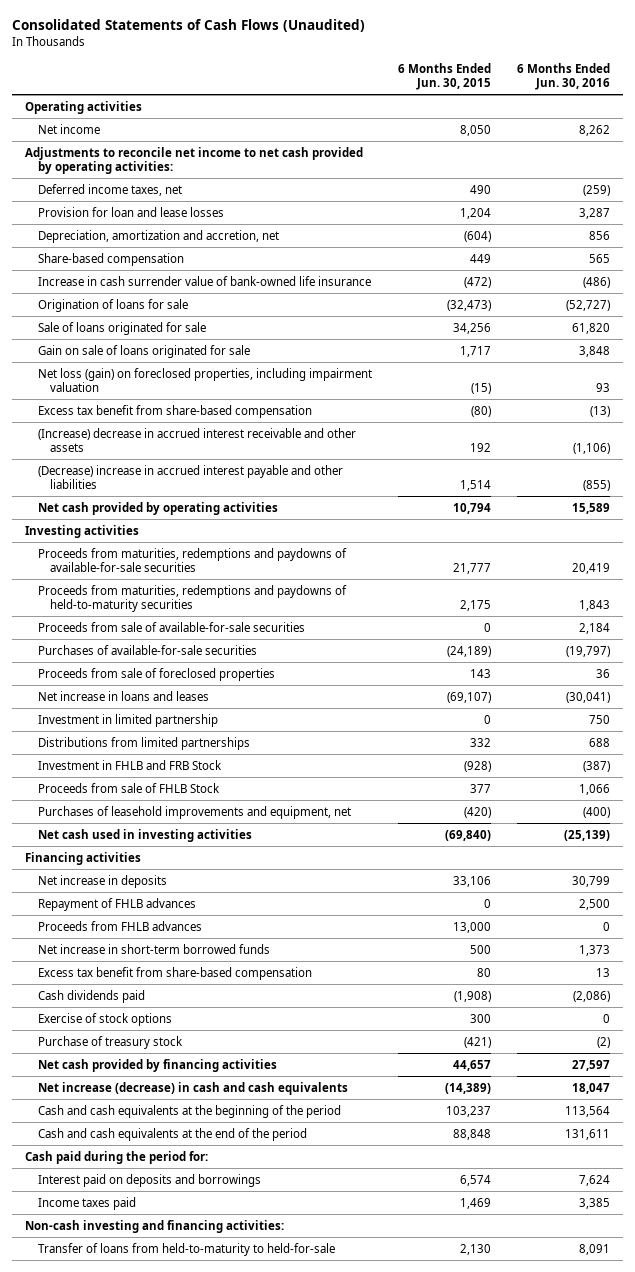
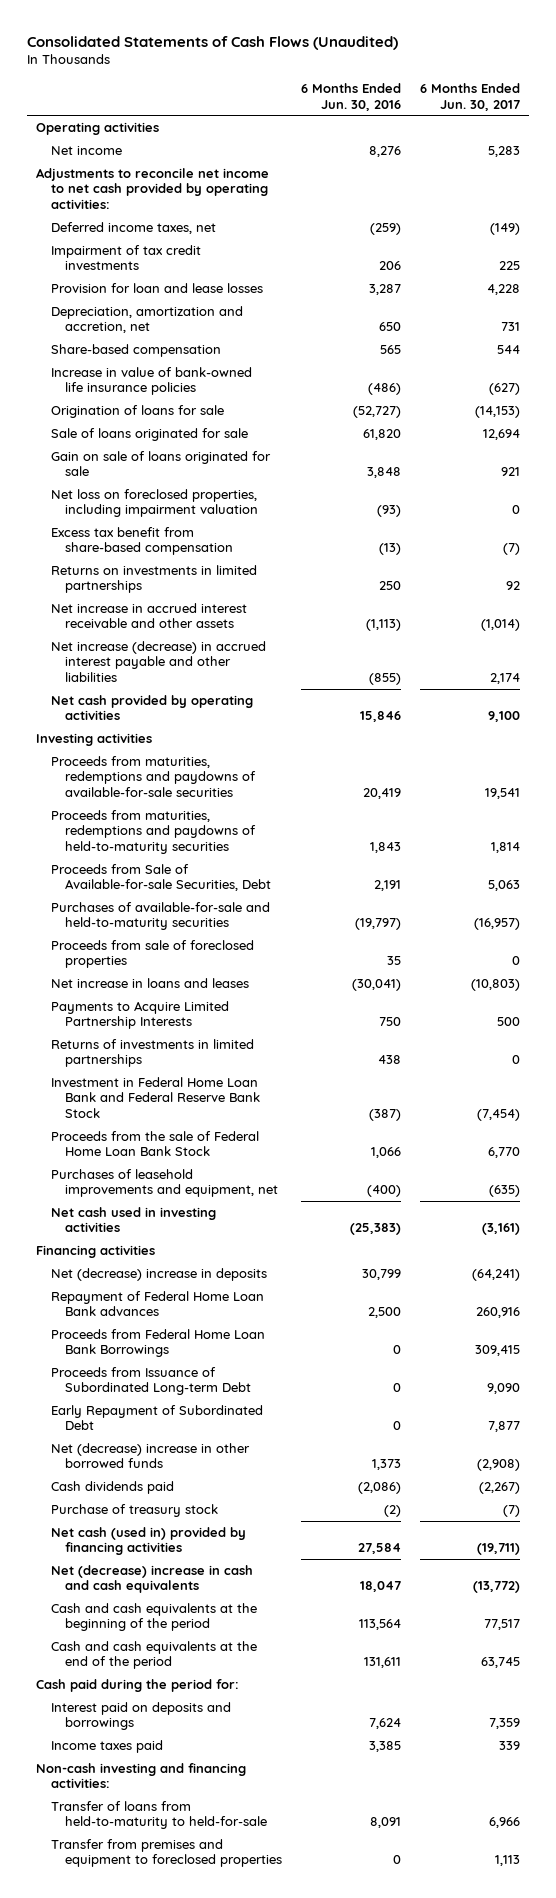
[397,63,491,91] 6 Months Ended Jun. 30, 2015 -> none
none -> [419,83,520,111] 6 Months Ended Jun. 30, 2017
[579,124,611,136] 8,262 -> [369,145,402,157] 8,276
none -> [50,244,201,271] Impairment of tax credit investments
[589,230,611,240] 856 -> [379,322,402,332] 650
[37,275,371,286] Increase in cash surrender value of bank-owned life insurance -> [50,366,252,396] Increase in value of bank-owned life insurance policies
[37,367,372,392] Net loss (gain) on foreclosed properties, including impairment valuation -> [50,488,259,518] Net loss on foreclosed properties, including impairment valuation
[596,382,611,392] 93 -> [377,505,402,518] (93)
none -> [50,564,257,594] Returns on investments in limited partnerships
[37,427,356,452] (Increase) decrease in accrued interest receivable and other assets -> [50,602,247,629] Net increase in accrued interest receivable and other assets
[573,442,611,454] (1,106) -> [366,619,402,632] (1,113)
[37,464,343,489] (Decrease) increase in accrued interest payable and other liabilities -> [50,640,266,683] Net increase (decrease) in accrued interest payable and other liabilities
[572,502,611,514] 15,589 -> [360,711,402,723] 15,846
[37,621,305,632] Proceeds from sale of available-for-sale securities -> [50,863,272,892] Proceeds from Sale of Available-for-sale Securities, Debt
[579,622,611,634] 2,184 -> [374,880,402,892] 2,191
[37,644,257,655] Purchases of available-for-sale securities -> [50,901,270,931] Purchases of available-for-sale and held-to-maturity securities
[596,668,611,678] 36 -> [387,956,402,966] 35
[37,736,250,750] Distributions from limited partnerships -> none
[37,713,218,727] Investment in limited partnership -> [50,1000,229,1030] Payments to Acquire Limited Partnership Interests
none -> [50,1038,254,1068] Returns of investments in limited partnerships
[37,759,222,770] Investment in FHLB and FRB Stock -> [50,1076,261,1119] Investment in Federal Home Loan Bank and Federal Reserve Bank Stock
[37,782,220,793] Proceeds from sale of FHLB Stock -> [50,1130,259,1157] Proceeds from the sale of Federal Home Loan Bank Stock
[564,829,611,841] (25,139) -> [350,1223,402,1236] (25,383)
[37,966,312,980] Excess tax benefit from share-based compensation -> none
[37,874,167,888] Net increase in deposits -> [50,1267,267,1281] Net (decrease) increase in deposits
[37,897,196,911] Repayment of FHLB advances -> [50,1290,264,1317] Repayment of Federal Home Loan Bank advances
[37,920,202,931] Proceeds from FHLB advances -> [50,1328,265,1358] Proceeds from Federal Home Loan Bank Borrowings
none -> [50,1366,252,1396] Proceeds from Issuance of Subordinated Long-term Debt
none -> [50,1404,263,1431] Early Repayment of Subordinated Debt
[37,943,270,954] Net increase in short-term borrowed funds -> [50,1442,250,1469] Net (decrease) increase in other borrowed funds
[37,1012,172,1026] Exercise of stock options -> none
[37,1058,277,1072] Net cash provided by financing activities -> [50,1526,246,1556] Net cash (used in) provided by financing activities
[572,1059,611,1071] 27,597 -> [358,1543,402,1555] 27,584
[37,1081,348,1095] Net increase (decrease) in cash and cash equivalents -> [50,1564,253,1594] Net (decrease) increase in cash and cash equivalents
none -> [50,1838,283,1868] Transfer from premises and equipment to foreclosed properties

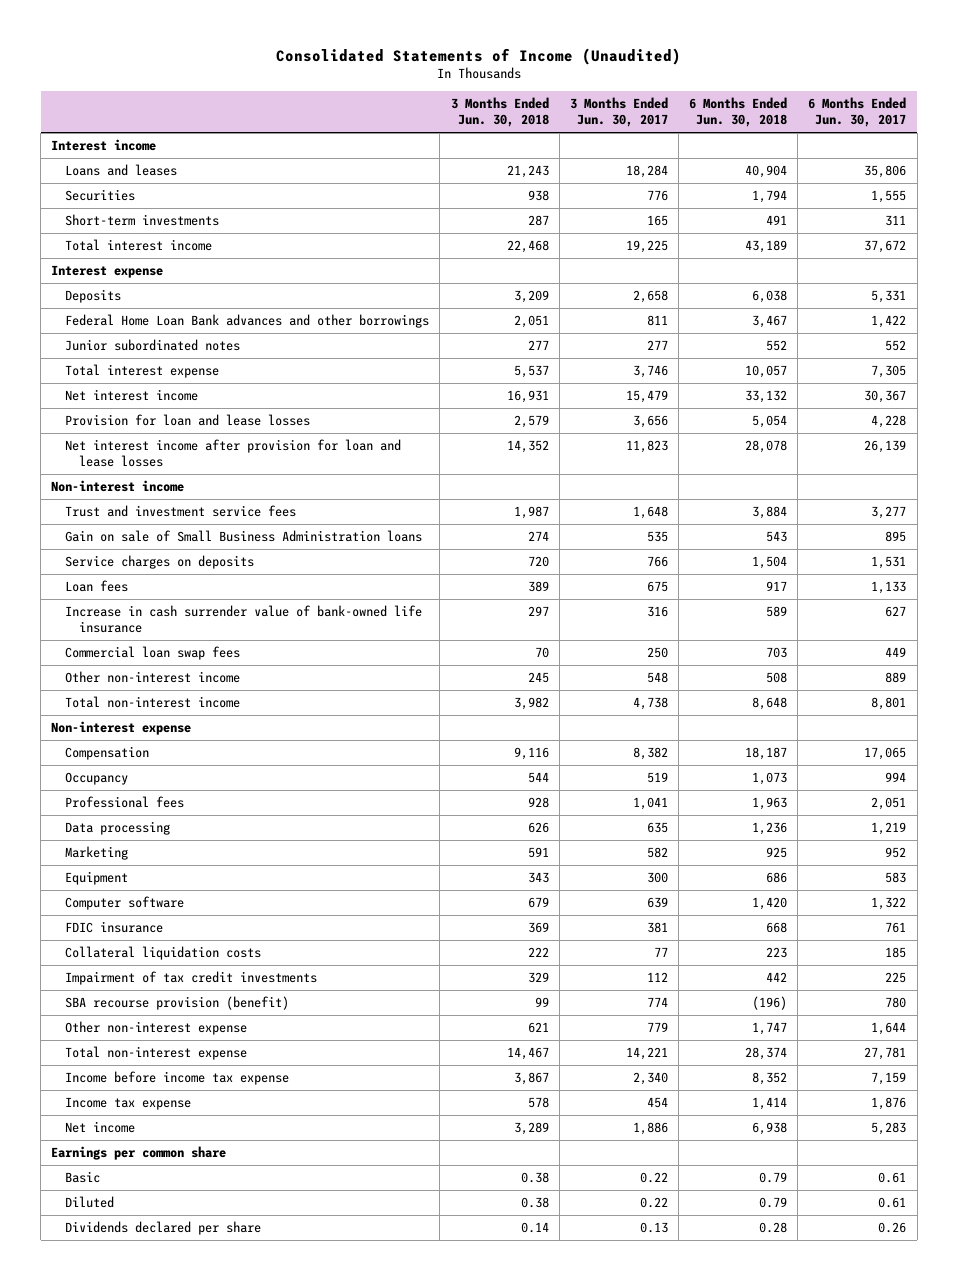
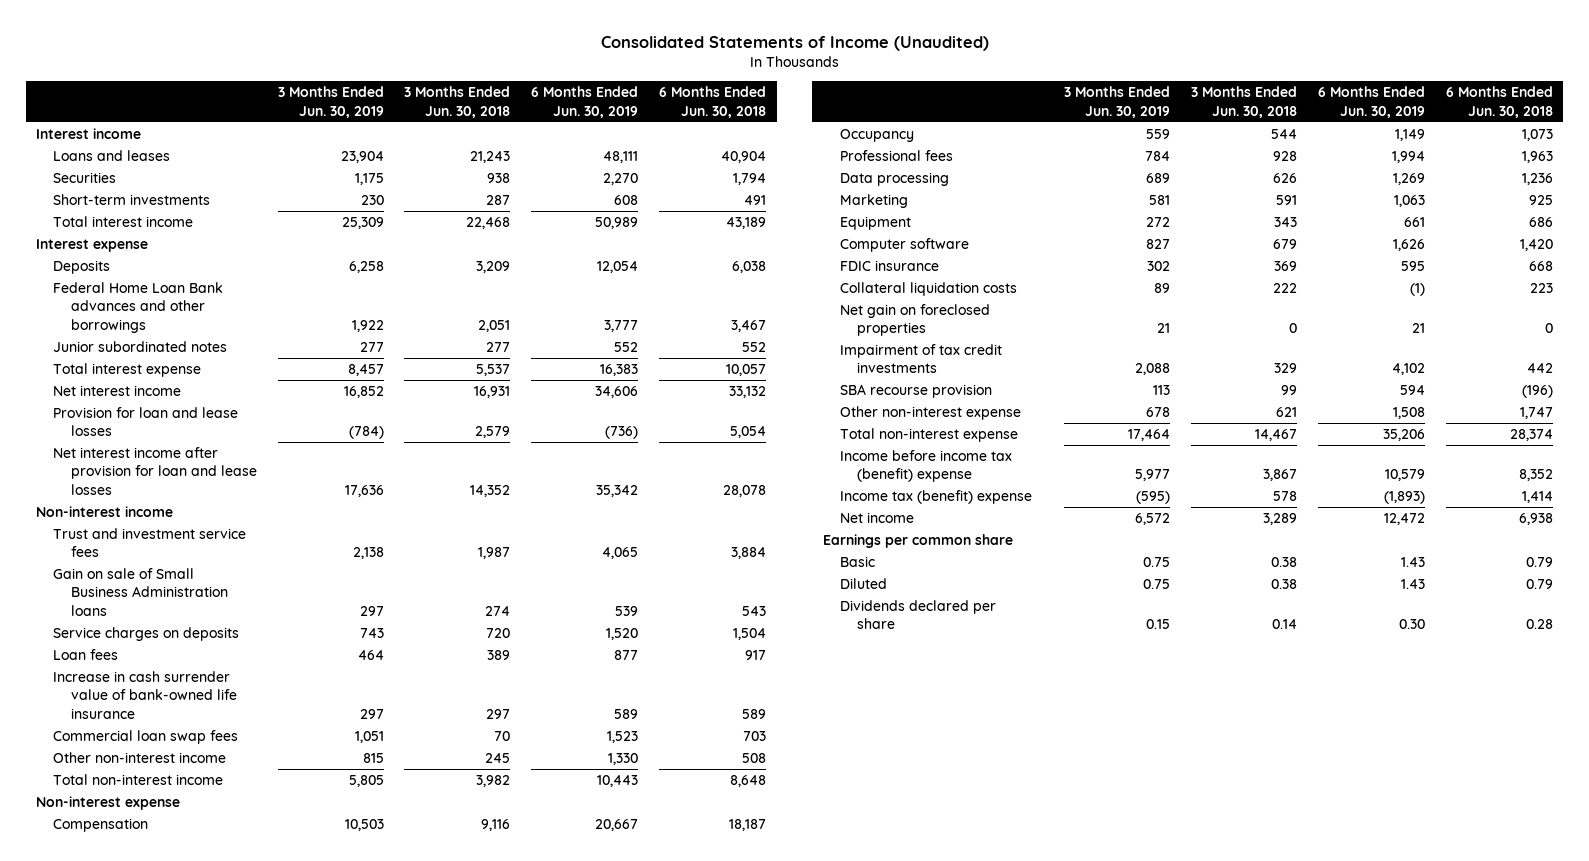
[569,97,668,128] 3 Months Ended Jun. 30, 2017 -> none
[808,97,907,128] 6 Months Ended Jun. 30, 2017 -> none
none -> [277,86,384,118] 3 Months Ended Jun. 30, 2019
none -> [531,86,639,118] 6 Months Ended Jun. 30, 2019
none -> [839,304,990,337] Net gain on foreclosed properties
[65,996,290,1011] SBA recourse provision (benefit) -> [839,384,992,399] SBA recourse provision
[65,1071,290,1086] Income before income tax expense -> [839,450,1012,483] Income before income tax (benefit) expense
[65,1097,192,1111] Income tax expense -> [839,490,1032,505] Income tax (benefit) expense

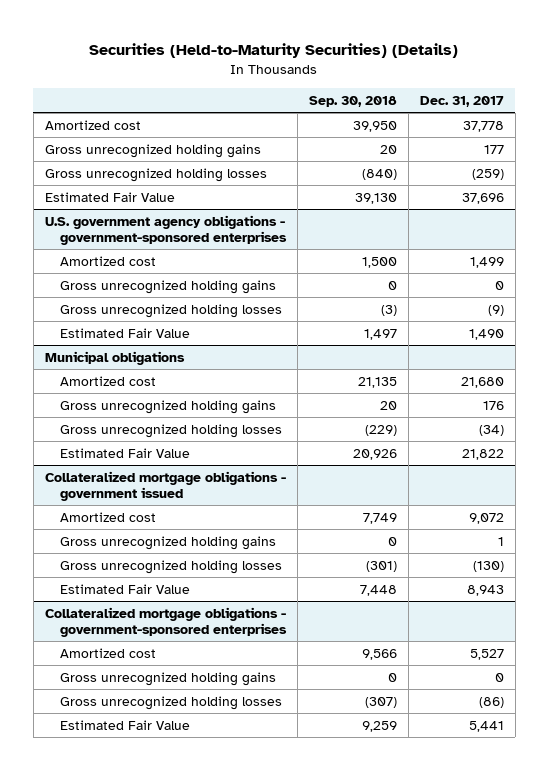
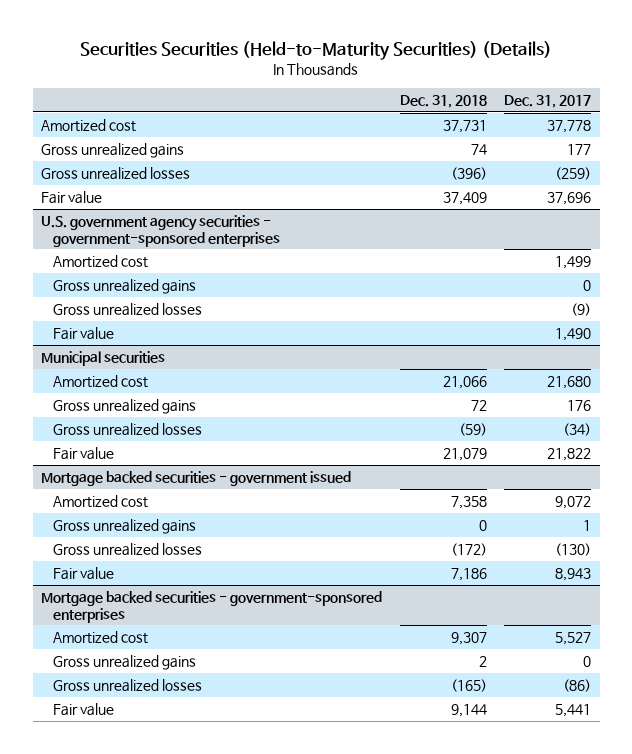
[89,42,459,58] Securities (Held-to-Maturity Securities) (Details) -> [80,40,553,60] Securities Securities (Held-to-Maturity Securities) (Details)
[309,95,398,107] Sep. 30, 2018 -> none
none -> [399,95,487,109] Dec. 31, 2018
[44,143,261,158] Gross unrecognized holding gains -> [41,143,185,159] Gross unrealized gains
[44,167,267,182] Gross unrecognized holding losses -> [41,167,191,181] Gross unrealized losses
[44,191,175,202] Estimated Fair Value -> [41,191,103,205] Fair value
[44,214,288,246] U.S. government agency obligations - government-sponsored enterprises -> [41,215,281,247] U.S. government agency securities - government-sponsored enterprises
[60,279,277,294] Gross unrecognized holding gains -> [53,279,197,295] Gross unrealized gains
[60,303,283,318] Gross unrecognized holding losses -> [53,303,203,317] Gross unrealized losses
[60,327,191,338] Estimated Fair Value -> [53,327,115,341] Fair value
[44,350,185,365] Municipal obligations -> [41,351,166,367] Municipal securities
[60,399,277,414] Gross unrecognized holding gains -> [53,399,197,415] Gross unrealized gains
[60,423,283,438] Gross unrecognized holding losses -> [53,423,203,437] Gross unrealized losses
[60,447,191,458] Estimated Fair Value -> [53,447,115,461] Fair value
[44,470,286,502] Collateralized mortgage obligations - government issued -> [41,471,352,487] Mortgage backed securities - government issued
[60,535,277,550] Gross unrecognized holding gains -> [53,519,197,535] Gross unrealized gains
[60,559,283,574] Gross unrecognized holding losses -> [53,543,203,557] Gross unrealized losses
[60,583,191,594] Estimated Fair Value -> [53,567,115,581] Fair value
[44,606,288,638] Collateralized mortgage obligations - government-sponsored enterprises -> [41,591,383,623] Mortgage backed securities - government-sponsored enterprises
[60,671,277,686] Gross unrecognized holding gains -> [53,655,197,671] Gross unrealized gains
[60,695,283,710] Gross unrecognized holding losses -> [53,679,203,693] Gross unrealized losses
[60,719,191,730] Estimated Fair Value -> [53,703,115,717] Fair value

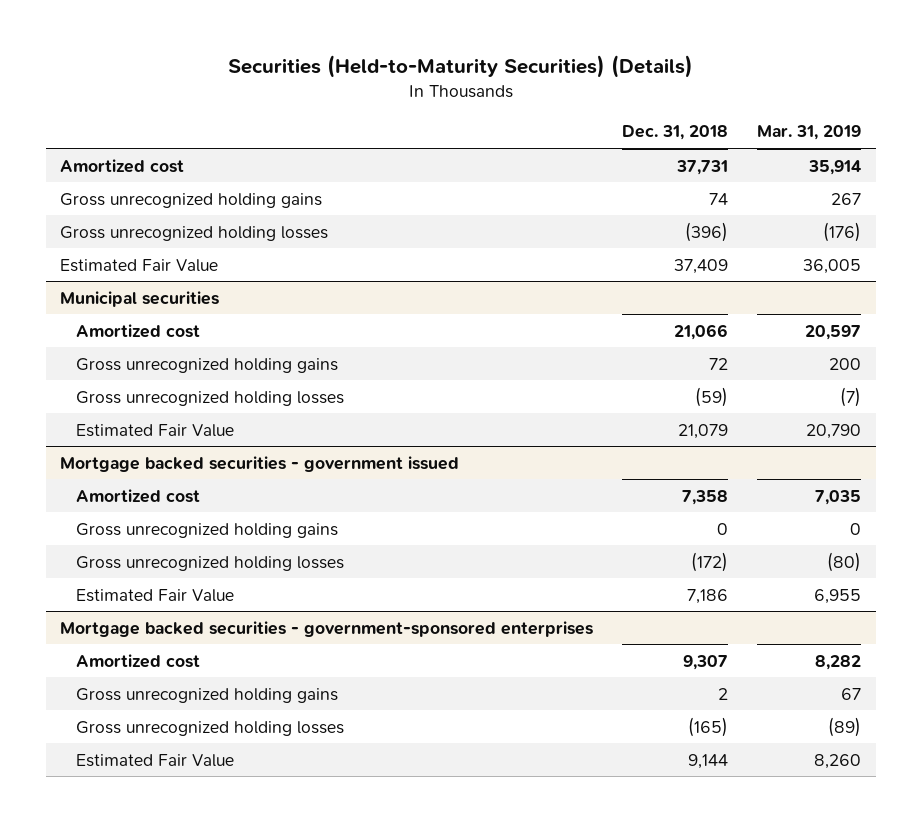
[80,40,553,60] Securities Securities (Held-to-Maturity Securities) (Details) -> [227,55,693,79] Securities (Held-to-Maturity Securities) (Details)
[504,95,592,109] Dec. 31, 2017 -> none
none -> [757,125,862,141] Mar. 31, 2019
[41,215,281,247] U.S. government agency securities - government-sponsored enterprises -> none
[53,255,149,269] Amortized cost -> none
[53,279,197,295] Gross unrealized gains -> none
[53,303,203,317] Gross unrealized losses -> none
[53,327,115,341] Fair value -> none
[41,143,185,159] Gross unrealized gains -> [60,192,323,208] Gross unrecognized holding gains
[41,167,191,181] Gross unrealized losses -> [60,225,329,241] Gross unrecognized holding losses
[41,191,103,205] Fair value -> [60,258,219,272] Estimated Fair Value
[53,399,197,415] Gross unrealized gains -> [75,357,338,373] Gross unrecognized holding gains
[53,423,203,437] Gross unrealized losses -> [75,390,344,406] Gross unrecognized holding losses
[53,447,115,461] Fair value -> [75,423,234,437] Estimated Fair Value
[53,519,197,535] Gross unrealized gains -> [75,522,338,538] Gross unrecognized holding gains
[53,543,203,557] Gross unrealized losses -> [75,555,344,571] Gross unrecognized holding losses
[53,567,115,581] Fair value -> [75,588,234,602] Estimated Fair Value
[53,655,197,671] Gross unrealized gains -> [75,687,338,703] Gross unrecognized holding gains
[53,679,203,693] Gross unrealized losses -> [75,720,344,736] Gross unrecognized holding losses
[53,703,115,717] Fair value -> [75,753,234,767] Estimated Fair Value

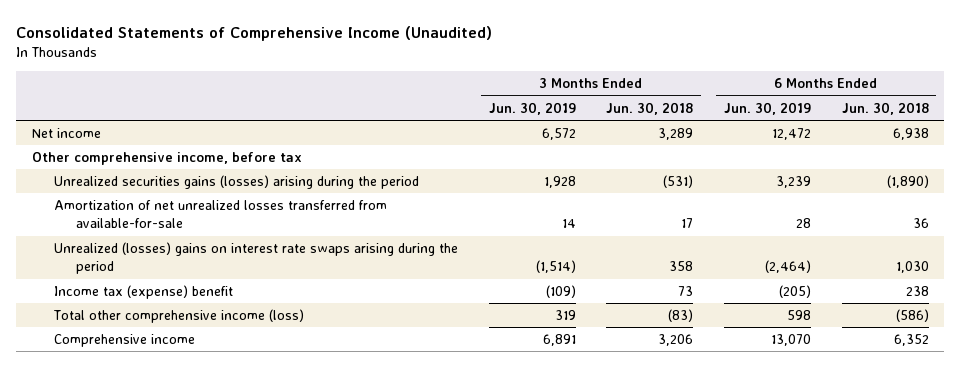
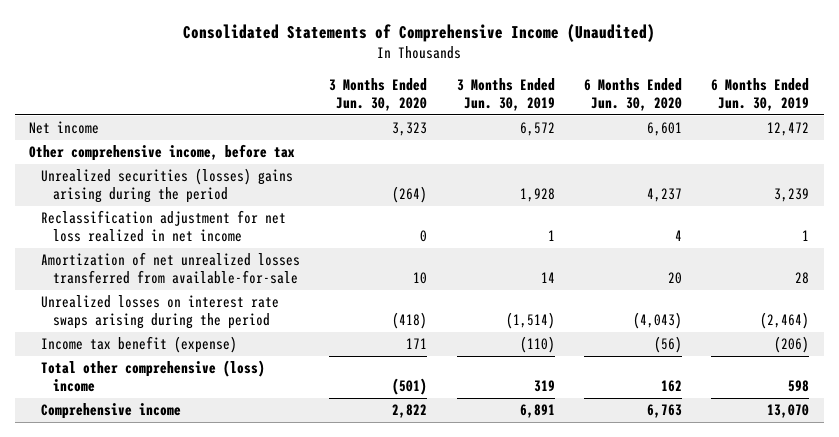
[606,101,694,115] Jun. 30, 2018 -> none
[841,101,929,115] Jun. 30, 2018 -> none
none -> [329,77,428,111] 3 Months Ended Jun. 30, 2020
none -> [584,77,683,111] 6 Months Ended Jun. 30, 2020
[54,175,420,190] Unrealized securities gains (losses) arising during the period -> [40,167,293,204] Unrealized securities (losses) gains arising during the period
none -> [40,209,286,243] Reclassification adjustment for net loss realized in net income
[54,242,459,275] Unrealized (losses) gains on interest rate swaps arising during the period -> [40,294,279,330] Unrealized losses on interest rate swaps arising during the period
[54,285,234,300] Income tax (expense) benefit -> [40,335,237,353] Income tax benefit (expense)
[545,285,576,299] (109) -> [519,335,555,353] (110)
[779,285,812,299] (205) -> [774,335,810,353] (206)
[53,309,305,324] Total other comprehensive income (loss) -> [40,359,265,393] Total other comprehensive (loss) income

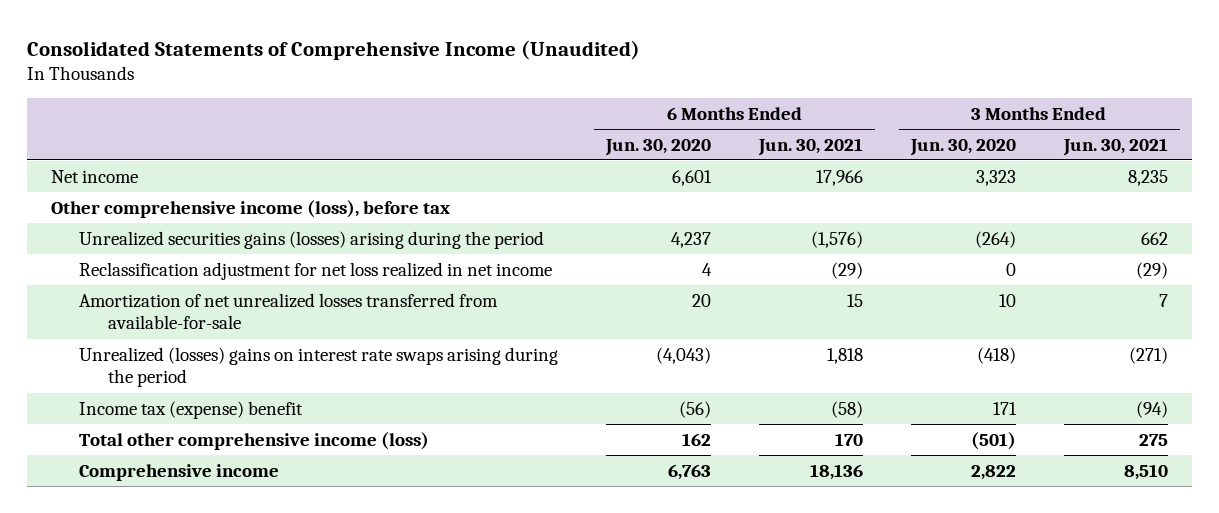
[456,77,555,111] 3 Months Ended Jun. 30, 2019 -> none
[711,77,810,111] 6 Months Ended Jun. 30, 2019 -> none
none -> [757,137,863,156] Jun. 30, 2021
none -> [1062,137,1168,156] Jun. 30, 2021
[29,143,296,161] Other comprehensive income, before tax -> [51,199,451,218] Other comprehensive income (loss), before tax
[40,167,293,204] Unrealized securities (losses) gains arising during the period -> [79,230,545,249] Unrealized securities gains (losses) arising during the period
[40,294,279,330] Unrealized losses on interest rate swaps arising during the period -> [79,346,559,388] Unrealized (losses) gains on interest rate swaps arising during the period
[40,335,237,353] Income tax benefit (expense) -> [79,400,304,419] Income tax (expense) benefit
[40,359,265,393] Total other comprehensive (loss) income -> [79,431,430,450] Total other comprehensive income (loss)

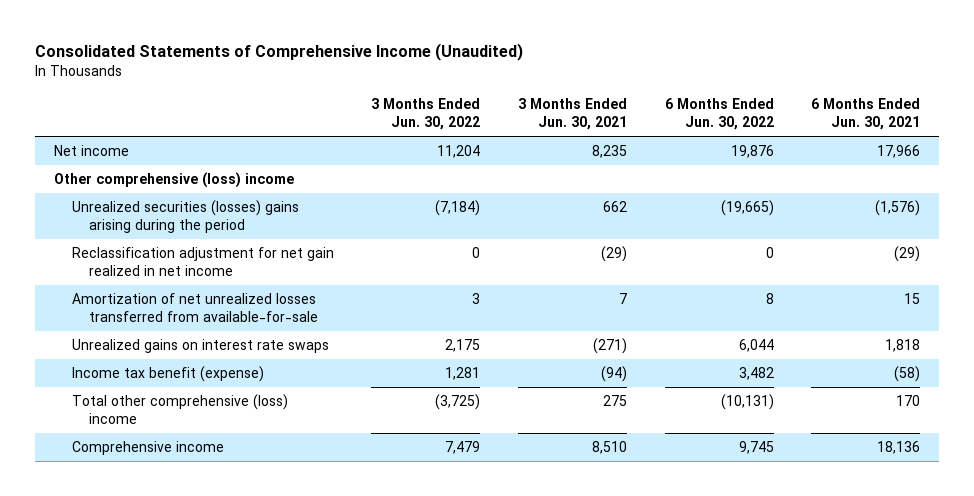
[605,138,712,156] Jun. 30, 2020 -> none
[909,138,1016,156] Jun. 30, 2020 -> none
none -> [371,98,481,131] 3 Months Ended Jun. 30, 2022
none -> [664,98,774,131] 6 Months Ended Jun. 30, 2022
[51,199,451,218] Other comprehensive income (loss), before tax -> [54,172,295,189] Other comprehensive (loss) income
[79,230,545,249] Unrealized securities gains (losses) arising during the period -> [71,200,299,233] Unrealized securities (losses) gains arising during the period
[79,261,553,280] Reclassification adjustment for net loss realized in net income -> [71,247,334,276] Reclassification adjustment for net gain realized in net income
[79,346,559,388] Unrealized (losses) gains on interest rate swaps arising during the period -> [71,339,329,354] Unrealized gains on interest rate swaps
[79,400,304,419] Income tax (expense) benefit -> [71,366,264,383] Income tax benefit (expense)
[79,431,430,450] Total other comprehensive income (loss) -> [71,394,288,424] Total other comprehensive (loss) income

